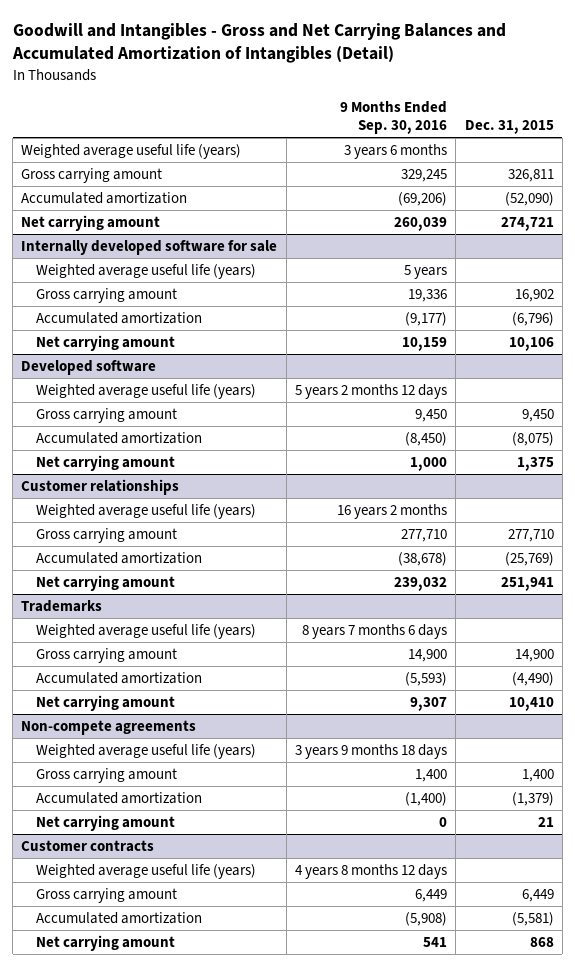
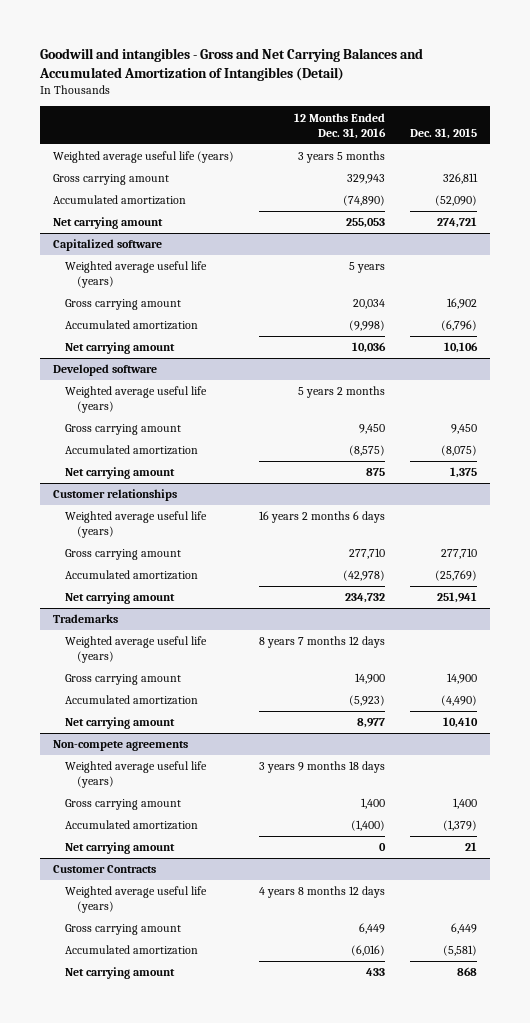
[11,22,506,64] Goodwill and Intangibles - Gross and Net Carrying Balances and Accumulated Amortization of Intangibles (Detail) -> [39,48,424,81] Goodwill and intangibles - Gross and Net Carrying Balances and Accumulated Amortization of Intangibles (Detail)
[340,100,448,134] 9 Months Ended Sep. 30, 2016 -> none
none -> [294,112,387,139] 12 Months Ended Dec. 31, 2016
[21,240,278,256] Internally developed software for sale -> [52,239,162,252] Capitalized software
[21,840,155,853] Customer contracts -> [52,865,156,874] Customer Contracts

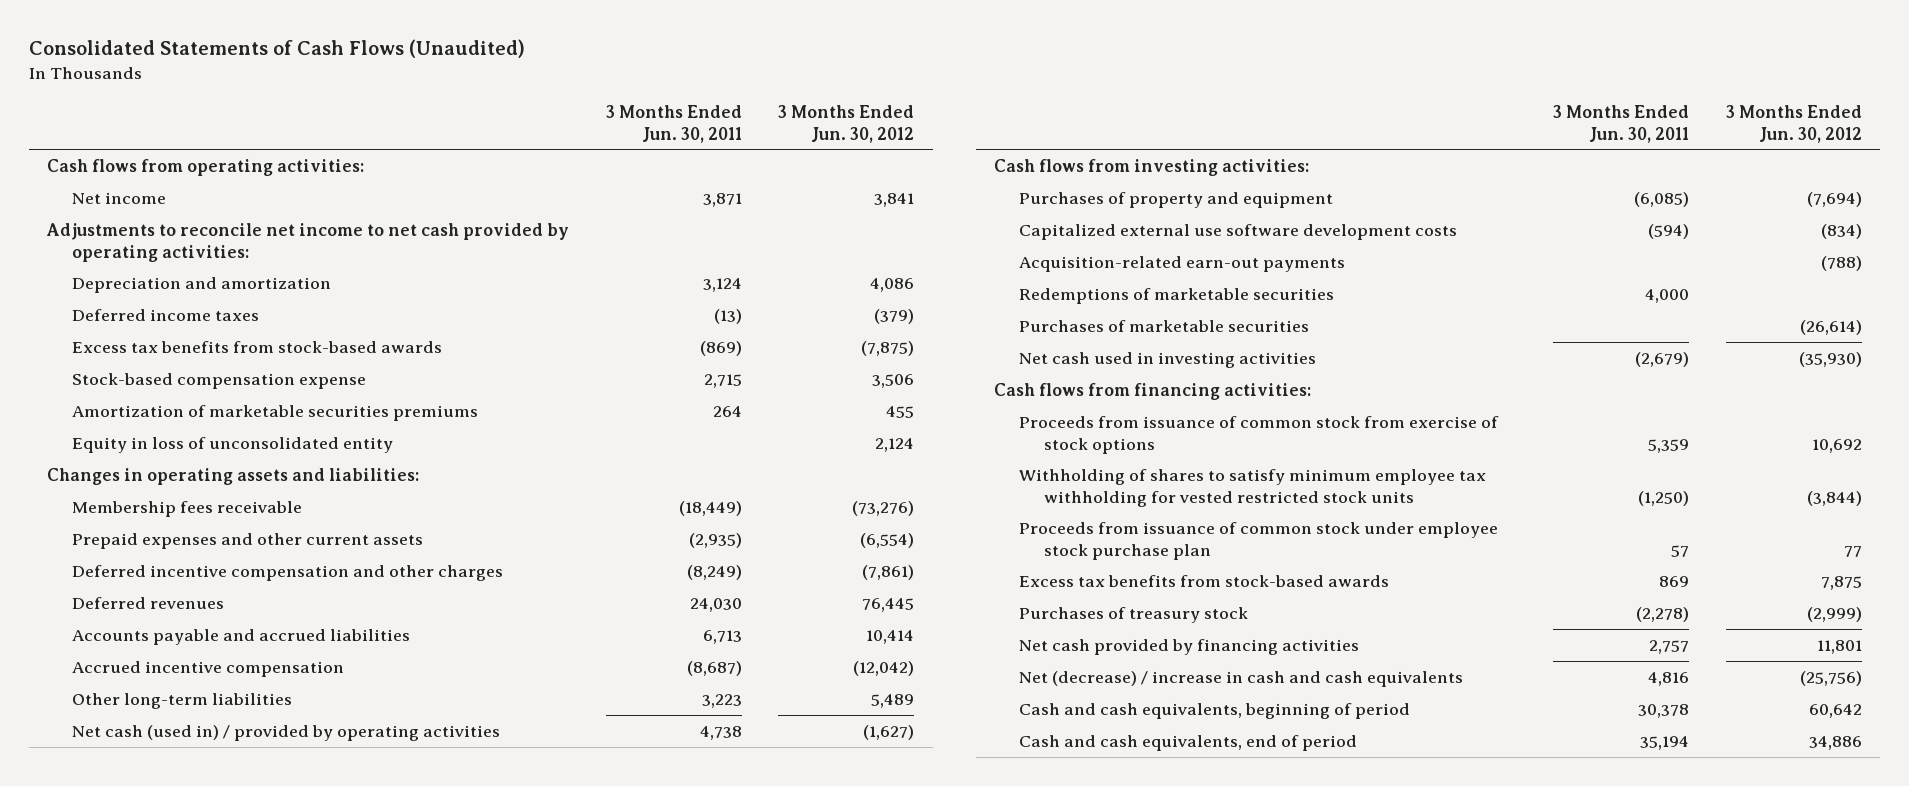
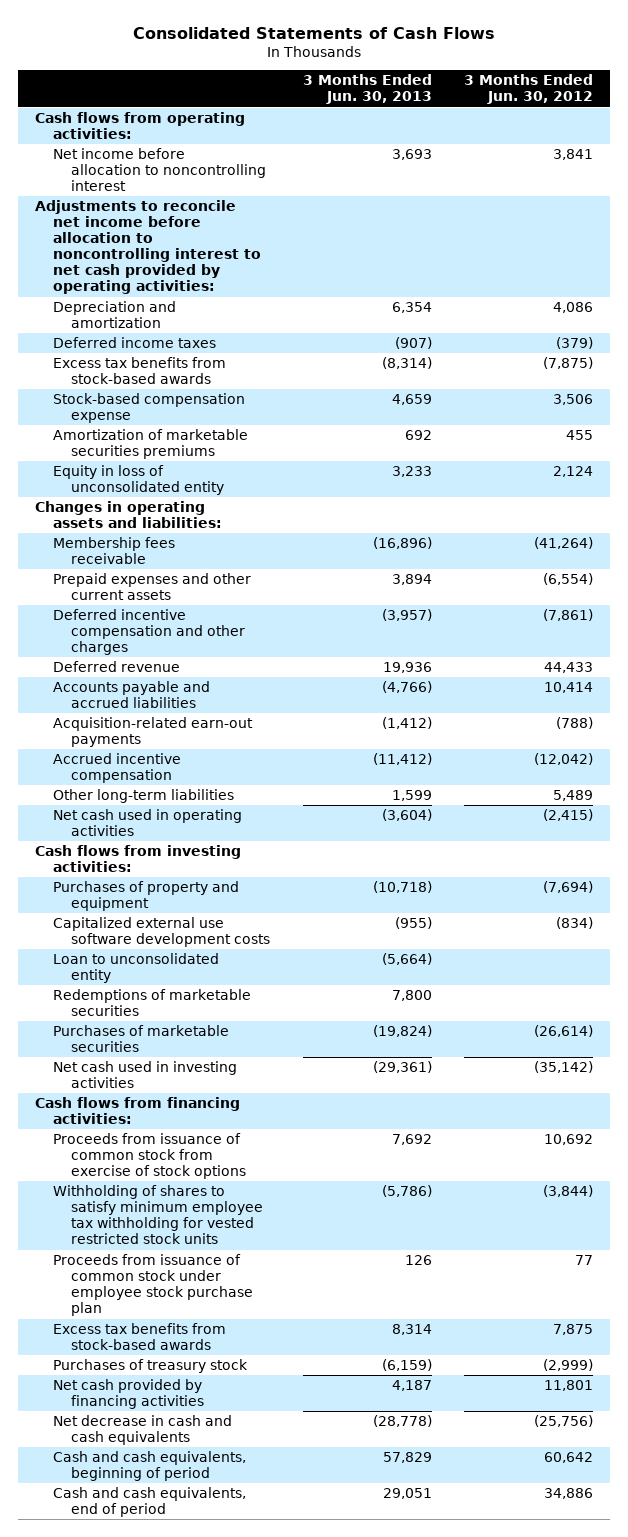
[28,39,525,59] Consolidated Statements of Cash Flows (Unaudited) -> [133,26,496,39] Consolidated Statements of Cash Flows
[605,104,742,143] 3 Months Ended Jun. 30, 2011 -> none
none -> [302,74,432,105] 3 Months Ended Jun. 30, 2013
[71,191,166,204] Net income -> [52,148,266,192] Net income before allocation to noncontrolling interest
[45,222,569,262] Adjustments to reconcile net income to net cash provided by operating activities: -> [34,200,261,295] Adjustments to reconcile net income before allocation to noncontrolling interest to net cash provided by operating activities:
[852,500,915,516] (73,276) -> [534,537,594,550] (41,264)
[71,596,224,609] Deferred revenues -> [52,661,180,673] Deferred revenue
[862,597,915,612] 76,445 -> [544,662,594,674] 44,433
[1019,255,1346,272] Acquisition-related earn-out payments -> [52,717,253,748] Acquisition-related earn-out payments
[71,724,500,741] Net cash (used in) / provided by operating activities -> [52,809,242,837] Net cash used in operating activities
[863,724,915,740] (1,627) -> [543,809,594,822] (2,415)
none -> [52,953,219,984] Loan to unconsolidated entity
[1798,351,1862,367] (35,930) -> [534,1061,594,1074] (35,142)
[1019,670,1464,687] Net (decrease) / increase in cash and cash equivalents -> [52,1415,232,1446] Net decrease in cash and cash equivalents

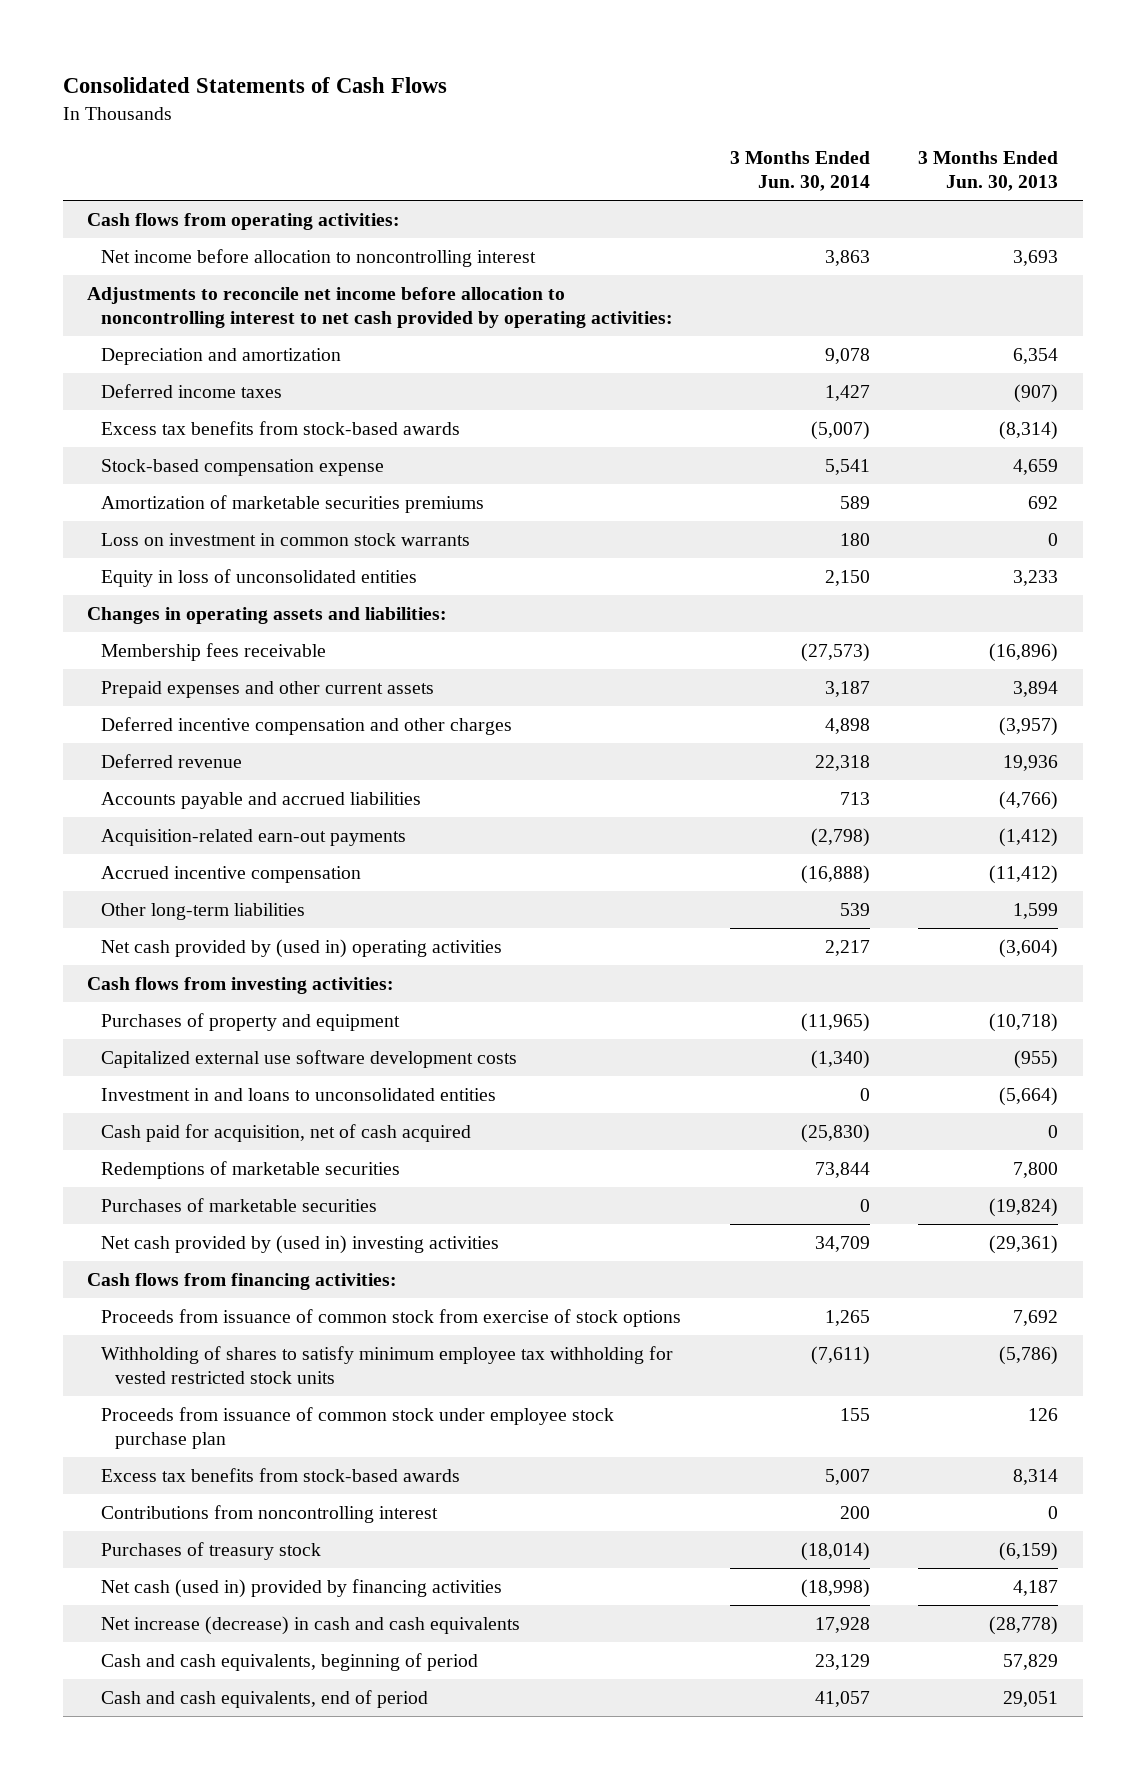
[464,74,594,105] 3 Months Ended Jun. 30, 2012 -> none
none -> [729,151,870,192] 3 Months Ended Jun. 30, 2014
none -> [101,533,471,547] Loss on investment in common stock warrants
[52,465,224,496] Equity in loss of unconsolidated entity -> [101,569,418,588] Equity in loss of unconsolidated entities
[52,809,242,837] Net cash used in operating activities -> [101,939,503,959] Net cash provided by (used in) operating activities
[52,953,219,984] Loan to unconsolidated entity -> [101,1088,497,1102] Investment in and loans to unconsolidated entities
none -> [101,1124,472,1143] Cash paid for acquisition, net of cash acquired
[52,1061,237,1089] Net cash used in investing activities -> [101,1235,500,1255] Net cash provided by (used in) investing activities
none -> [101,1505,439,1524] Contributions from noncontrolling interest
[52,1379,204,1410] Net cash provided by financing activities -> [101,1579,503,1599] Net cash (used in) provided by financing activities
[52,1415,232,1446] Net decrease in cash and cash equivalents -> [101,1616,521,1636] Net increase (decrease) in cash and cash equivalents

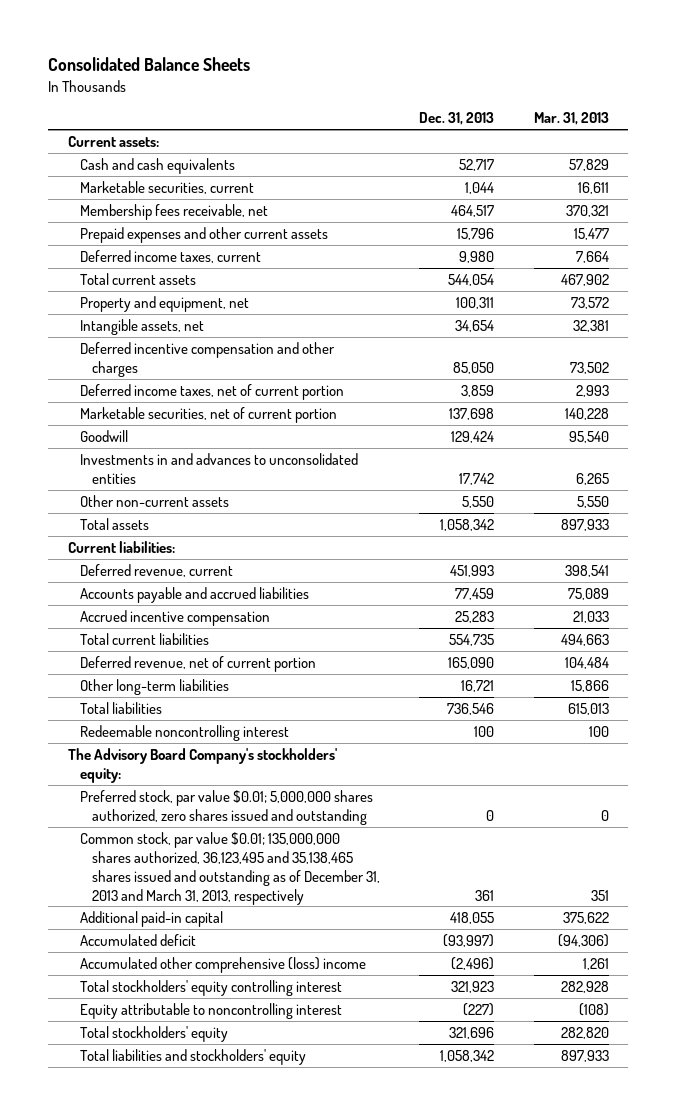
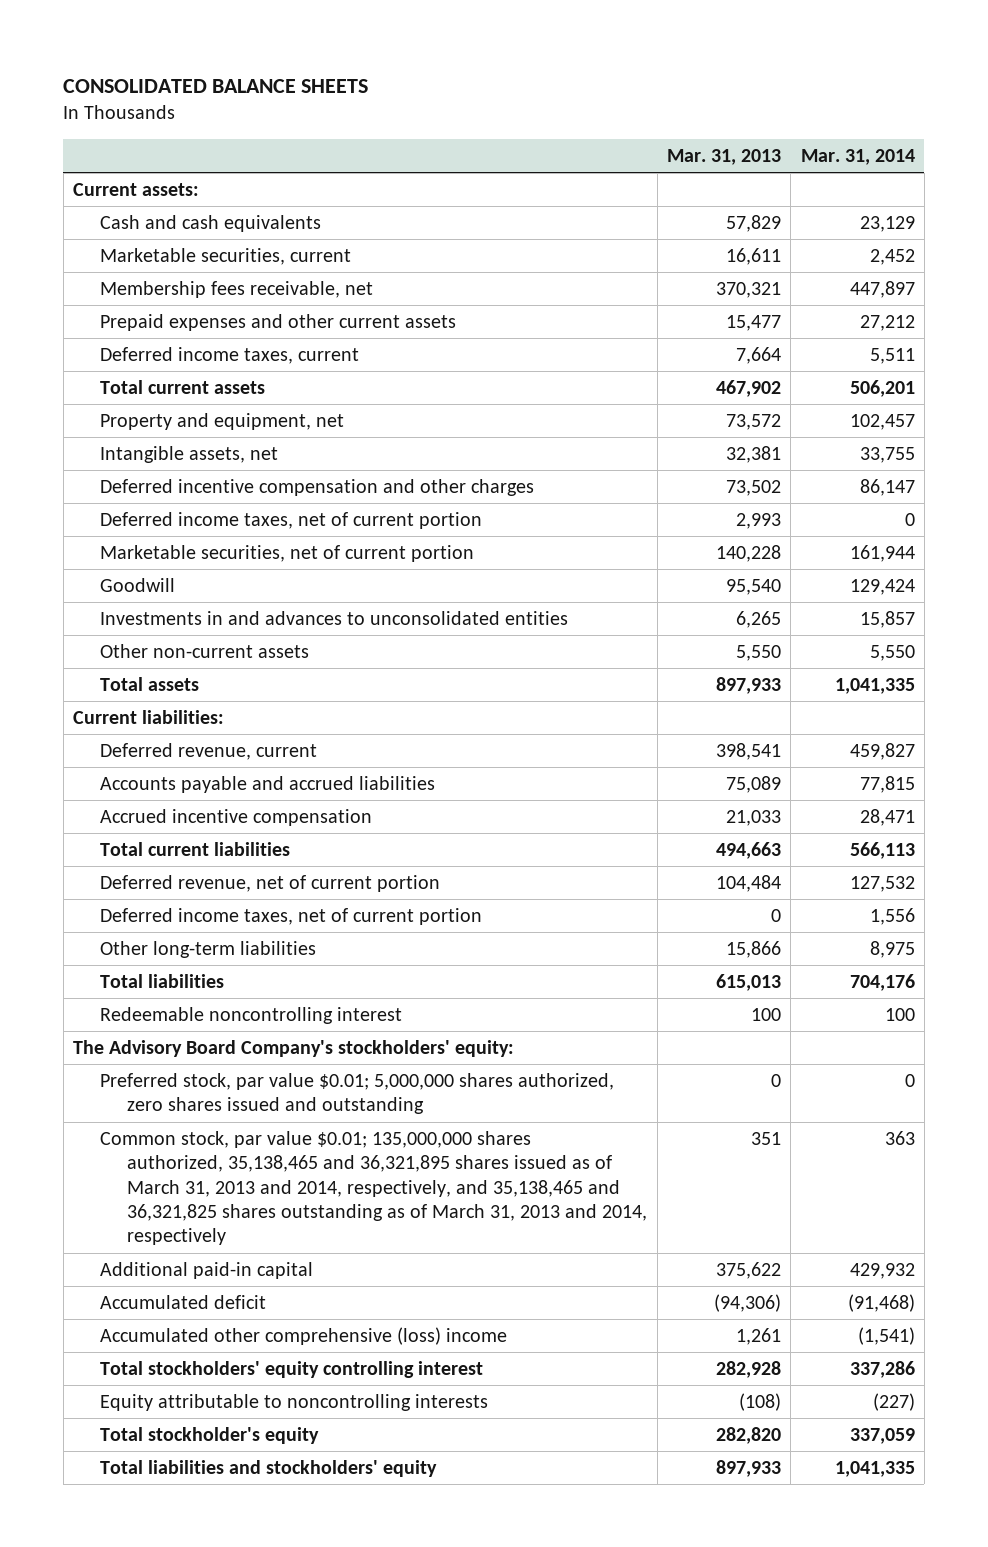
[47,57,250,72] Consolidated Balance Sheets -> [63,79,369,94] CONSOLIDATED BALANCE SHEETS
[419,112,495,126] Dec. 31, 2013 -> none
none -> [800,148,915,165] Mar. 31, 2014
none -> [100,907,483,925] Deferred income taxes, net of current portion
[79,831,380,905] Common stock, par value $0.01; 135,000,000 shares authorized, 36,123,495 and 35,138,465 shares issued and outstanding as of December 31, 2013 and March 31, 2013, respectively -> [100,1130,648,1246] Common stock, par value $0.01; 135,000,000 shares authorized, 35,138,465 and 36,321,895 shares issued as of March 31, 2013 and 2014, respectively, and 35,138,465 and 36,321,825 shares outstanding as of March 31, 2013 and 2014, respectively
[79,1002,342,1019] Equity attributable to noncontrolling interest -> [100,1393,489,1411] Equity attributable to noncontrolling interests
[79,1025,228,1042] Total stockholders' equity -> [100,1426,320,1444] Total stockholder's equity

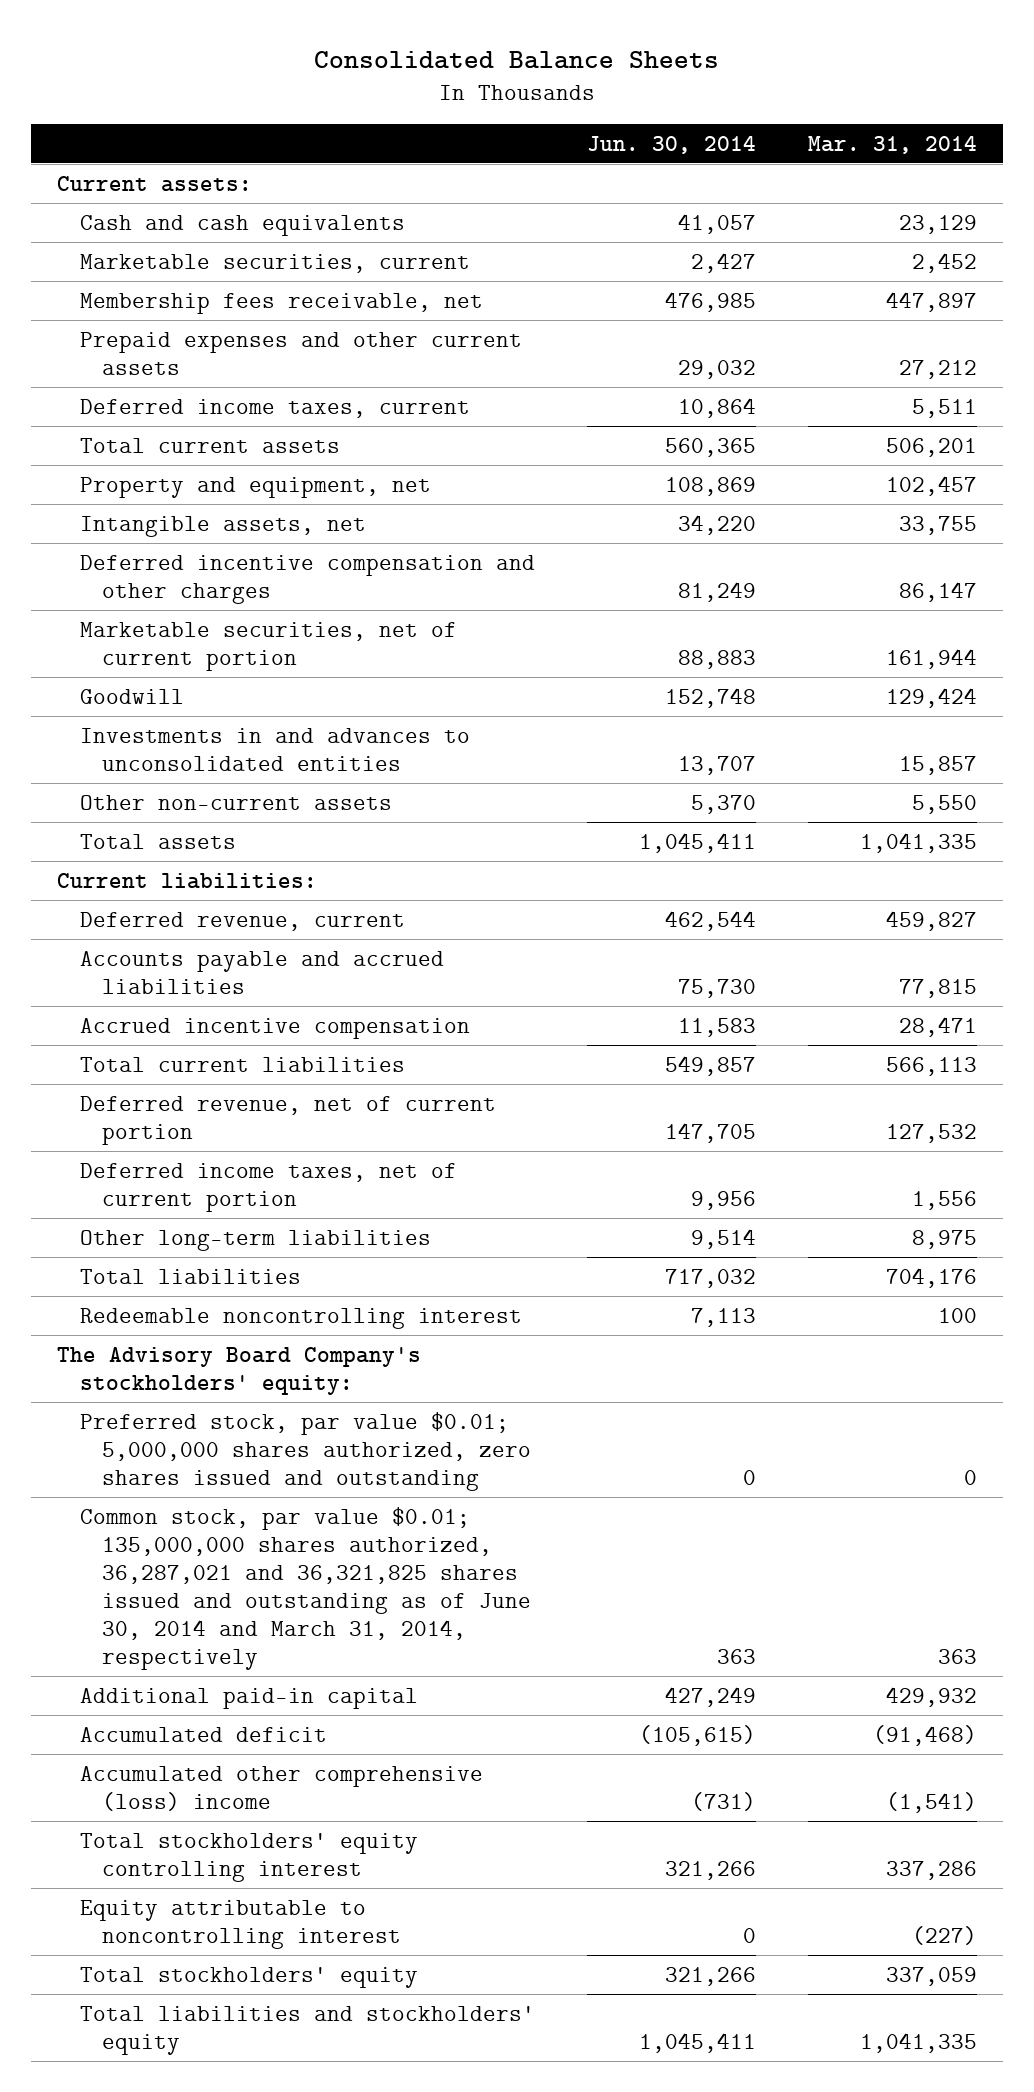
[63,79,369,94] CONSOLIDATED BALANCE SHEETS -> [313,51,719,70] Consolidated Balance Sheets
[666,148,781,165] Mar. 31, 2013 -> none
none -> [586,135,756,154] Jun. 30, 2014
[100,511,483,529] Deferred income taxes, net of current portion -> none
[100,1130,648,1246] Common stock, par value $0.01; 135,000,000 shares authorized, 35,138,465 and 36,321,895 shares issued as of March 31, 2013 and 2014, respectively, and 35,138,465 and 36,321,825 shares outstanding as of March 31, 2013 and 2014, respectively -> [79,1506,532,1670] Common stock, par value $0.01; 135,000,000 shares authorized, 36,287,021 and 36,321,825 shares issued and outstanding as of June 30, 2014 and March 31, 2014, respectively
[100,1393,489,1411] Equity attributable to noncontrolling interests -> [79,1899,402,1949] Equity attributable to noncontrolling interest
[100,1426,320,1444] Total stockholder's equity -> [79,1966,418,1988] Total stockholders' equity

